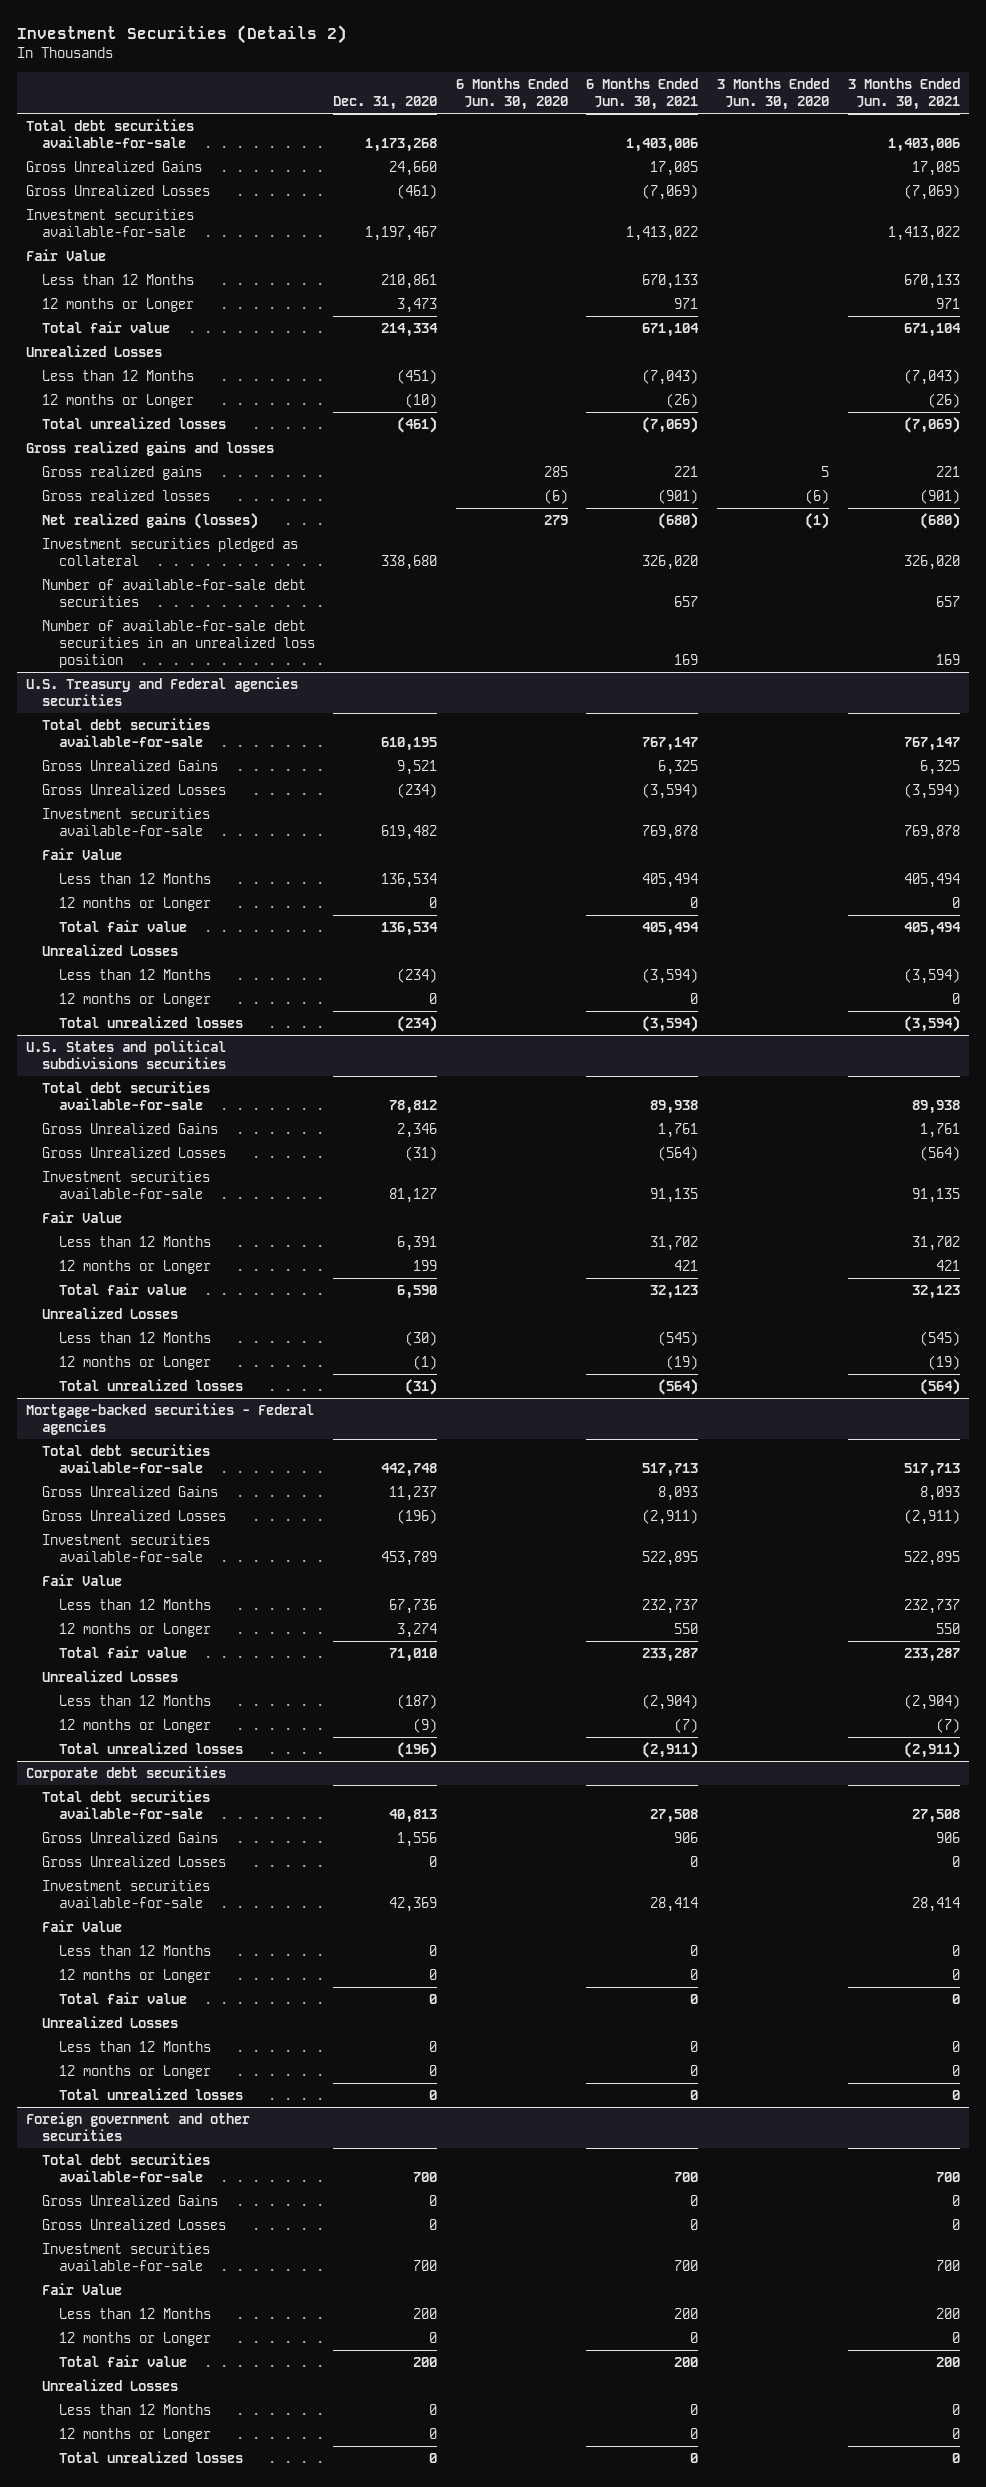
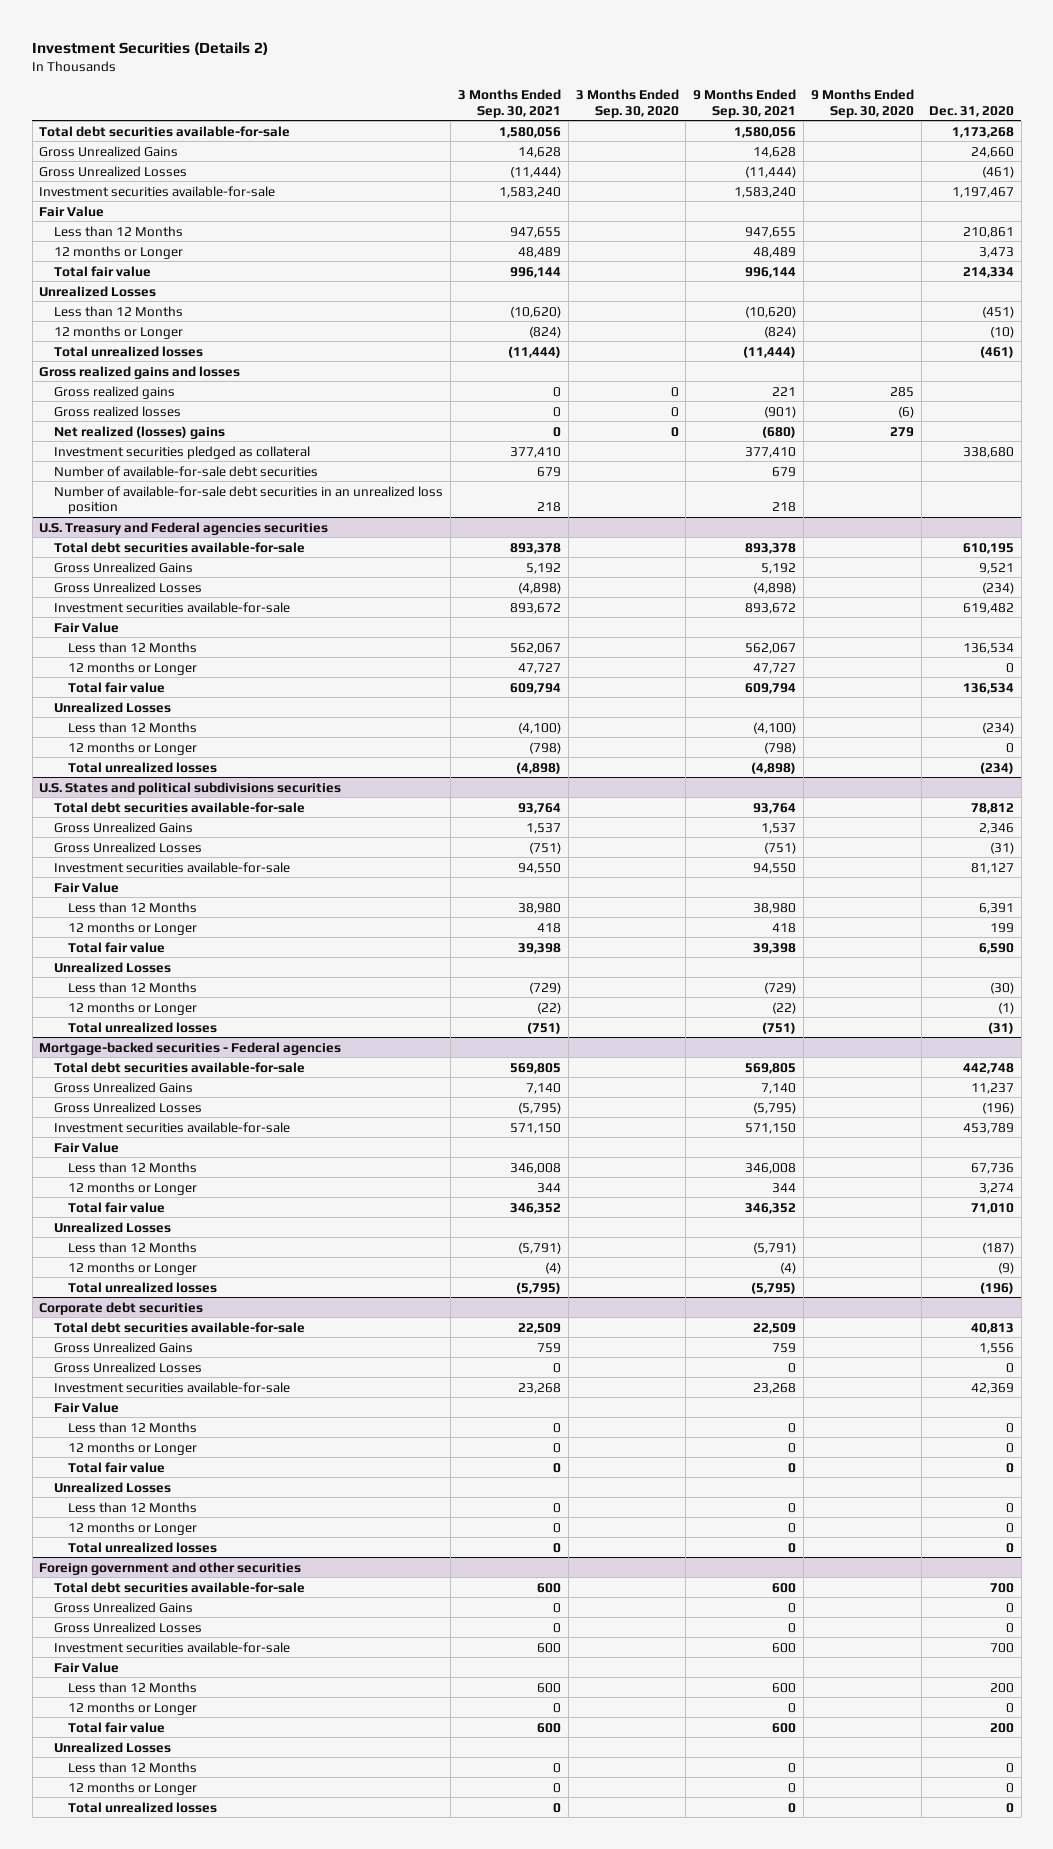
[455,77,568,110] 6 Months Ended Jun. 30, 2020 -> none
[586,77,699,110] 6 Months Ended Jun. 30, 2021 -> none
[716,77,829,110] 3 Months Ended Jun. 30, 2020 -> none
[847,77,960,110] 3 Months Ended Jun. 30, 2021 -> none
none -> [457,89,561,118] 3 Months Ended Sep. 30, 2021
none -> [575,89,679,118] 3 Months Ended Sep. 30, 2020
none -> [693,89,797,118] 9 Months Ended Sep. 30, 2021
none -> [811,89,915,118] 9 Months Ended Sep. 30, 2020
[42,513,259,530] Net realized gains (losses) -> [53,425,225,439] Net realized (losses) gains

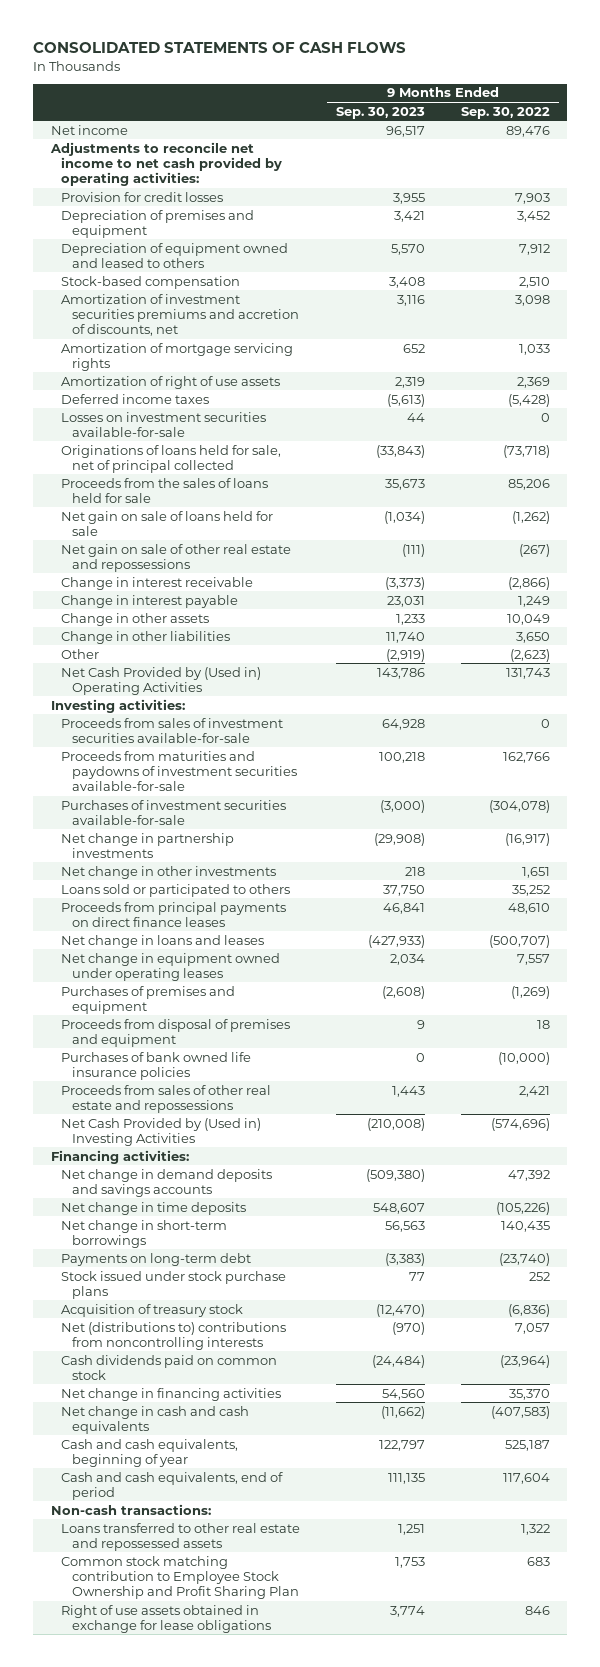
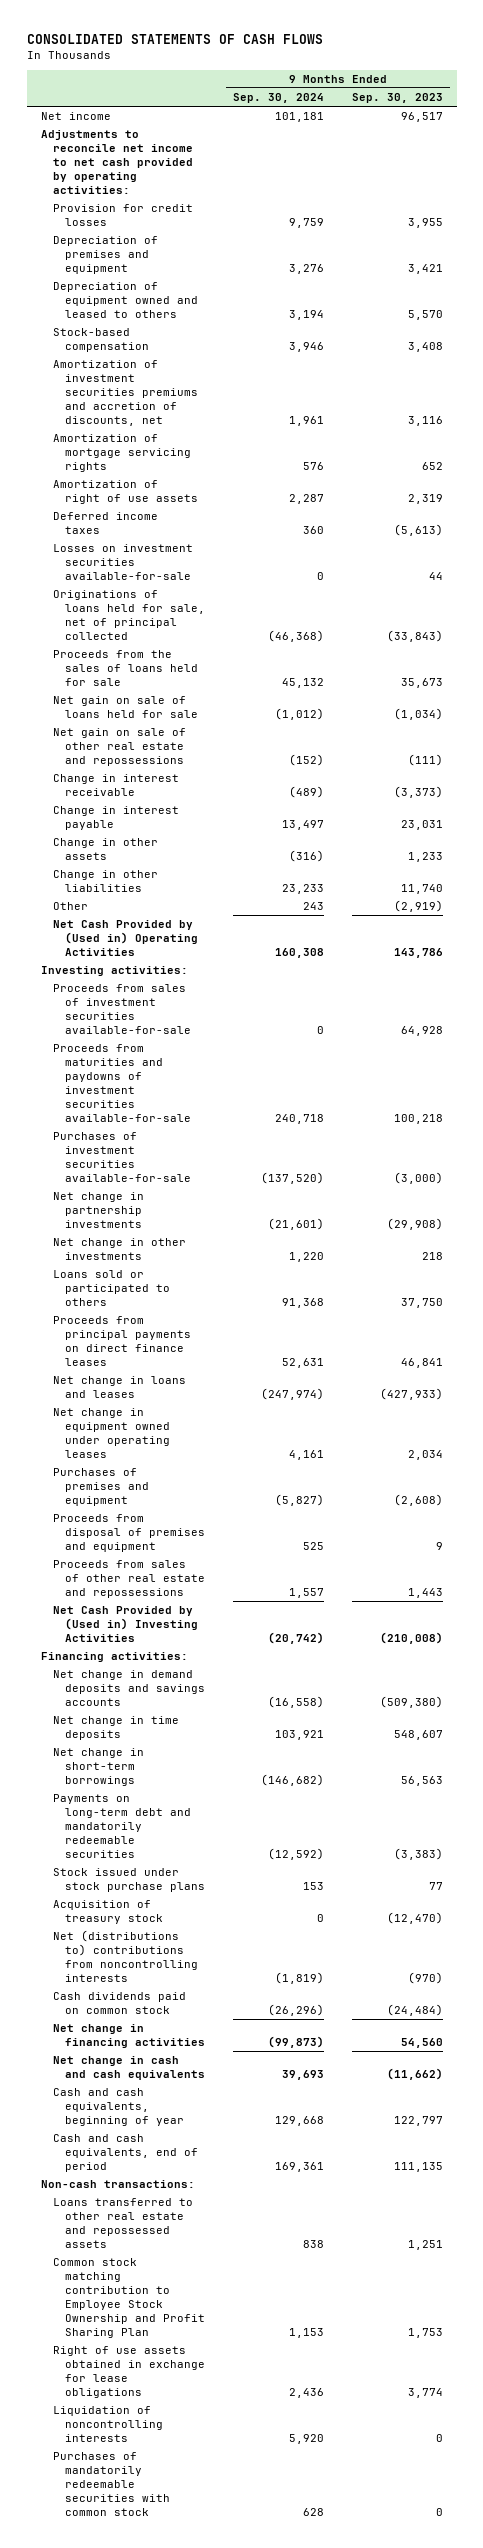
[460,106,550,119] Sep. 30, 2022 -> none
none -> [232,93,324,104] Sep. 30, 2024
[61,1051,252,1080] Purchases of bank owned life insurance policies -> none
[61,1252,252,1266] Payments on long-term debt -> [52,1794,191,1858] Payments on long-term debt and mandatorily redeemable securities
none -> [52,2406,163,2442] Liquidation of noncontrolling interests
none -> [52,2452,170,2516] Purchases of mandatorily redeemable securities with common stock

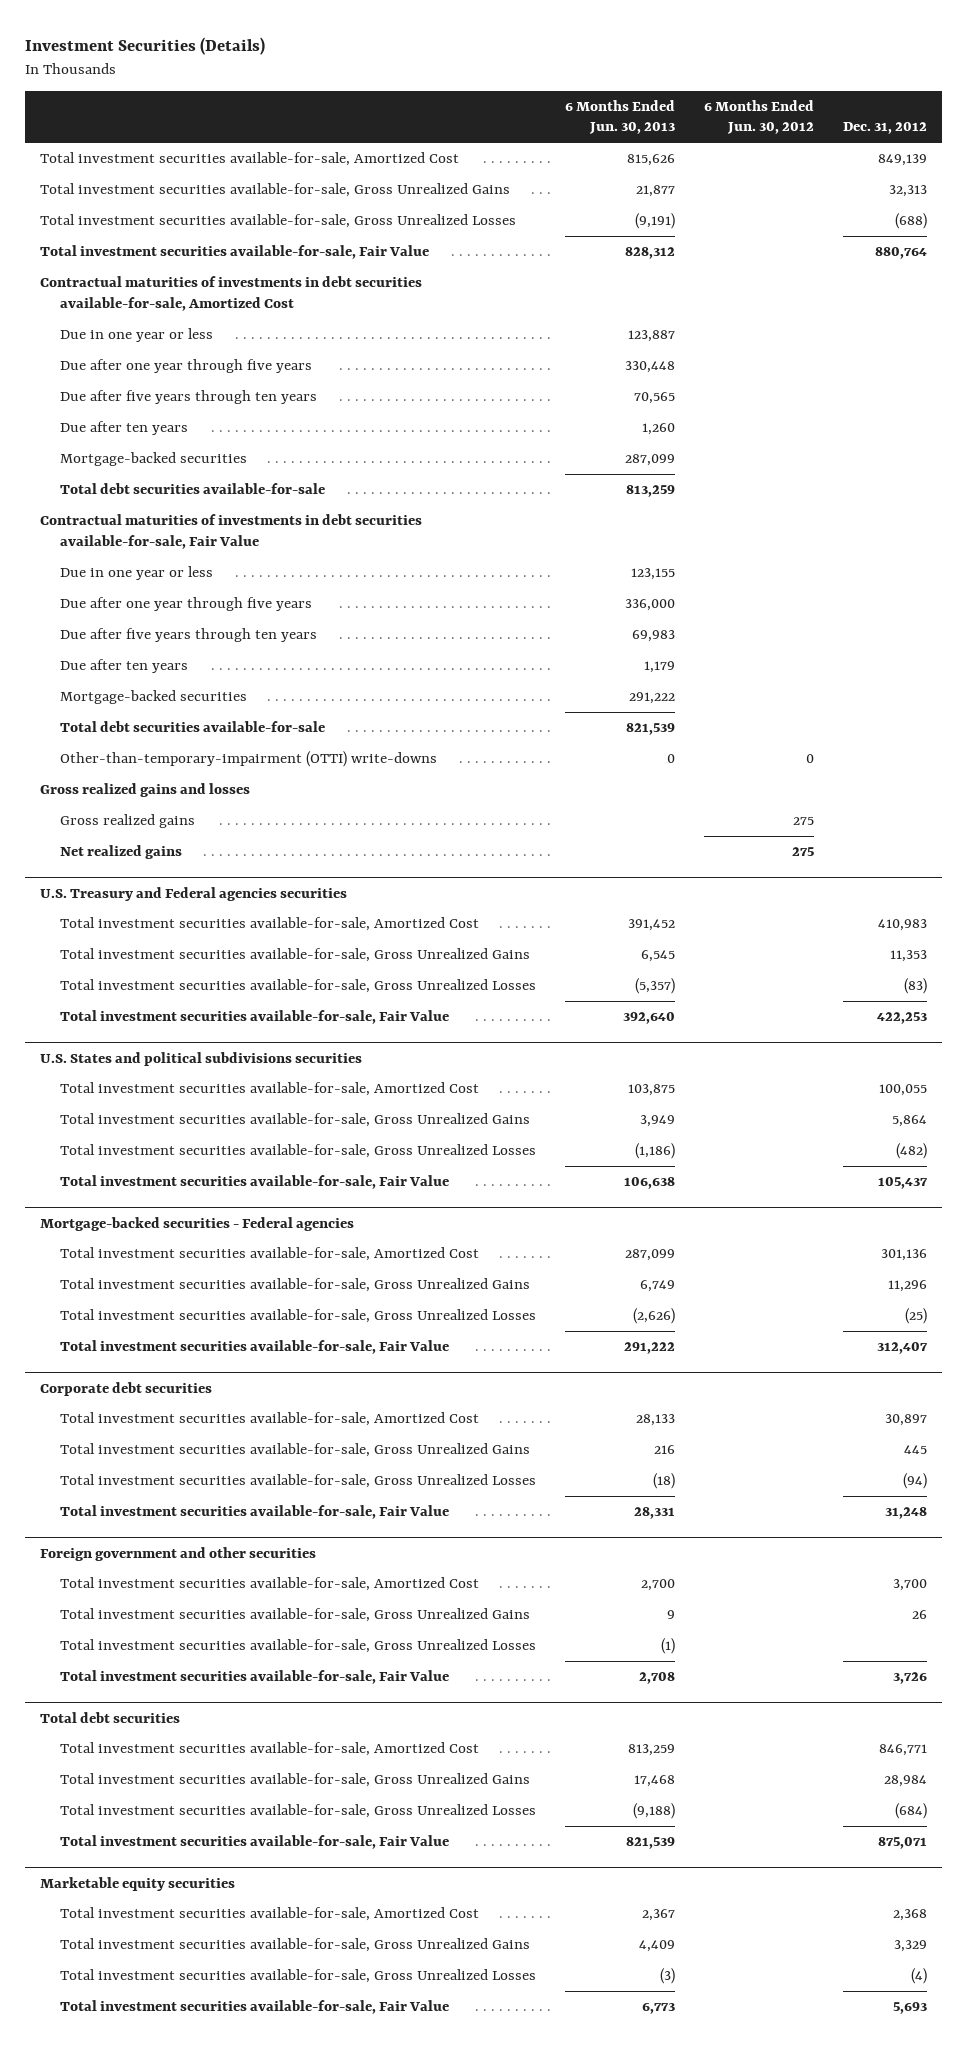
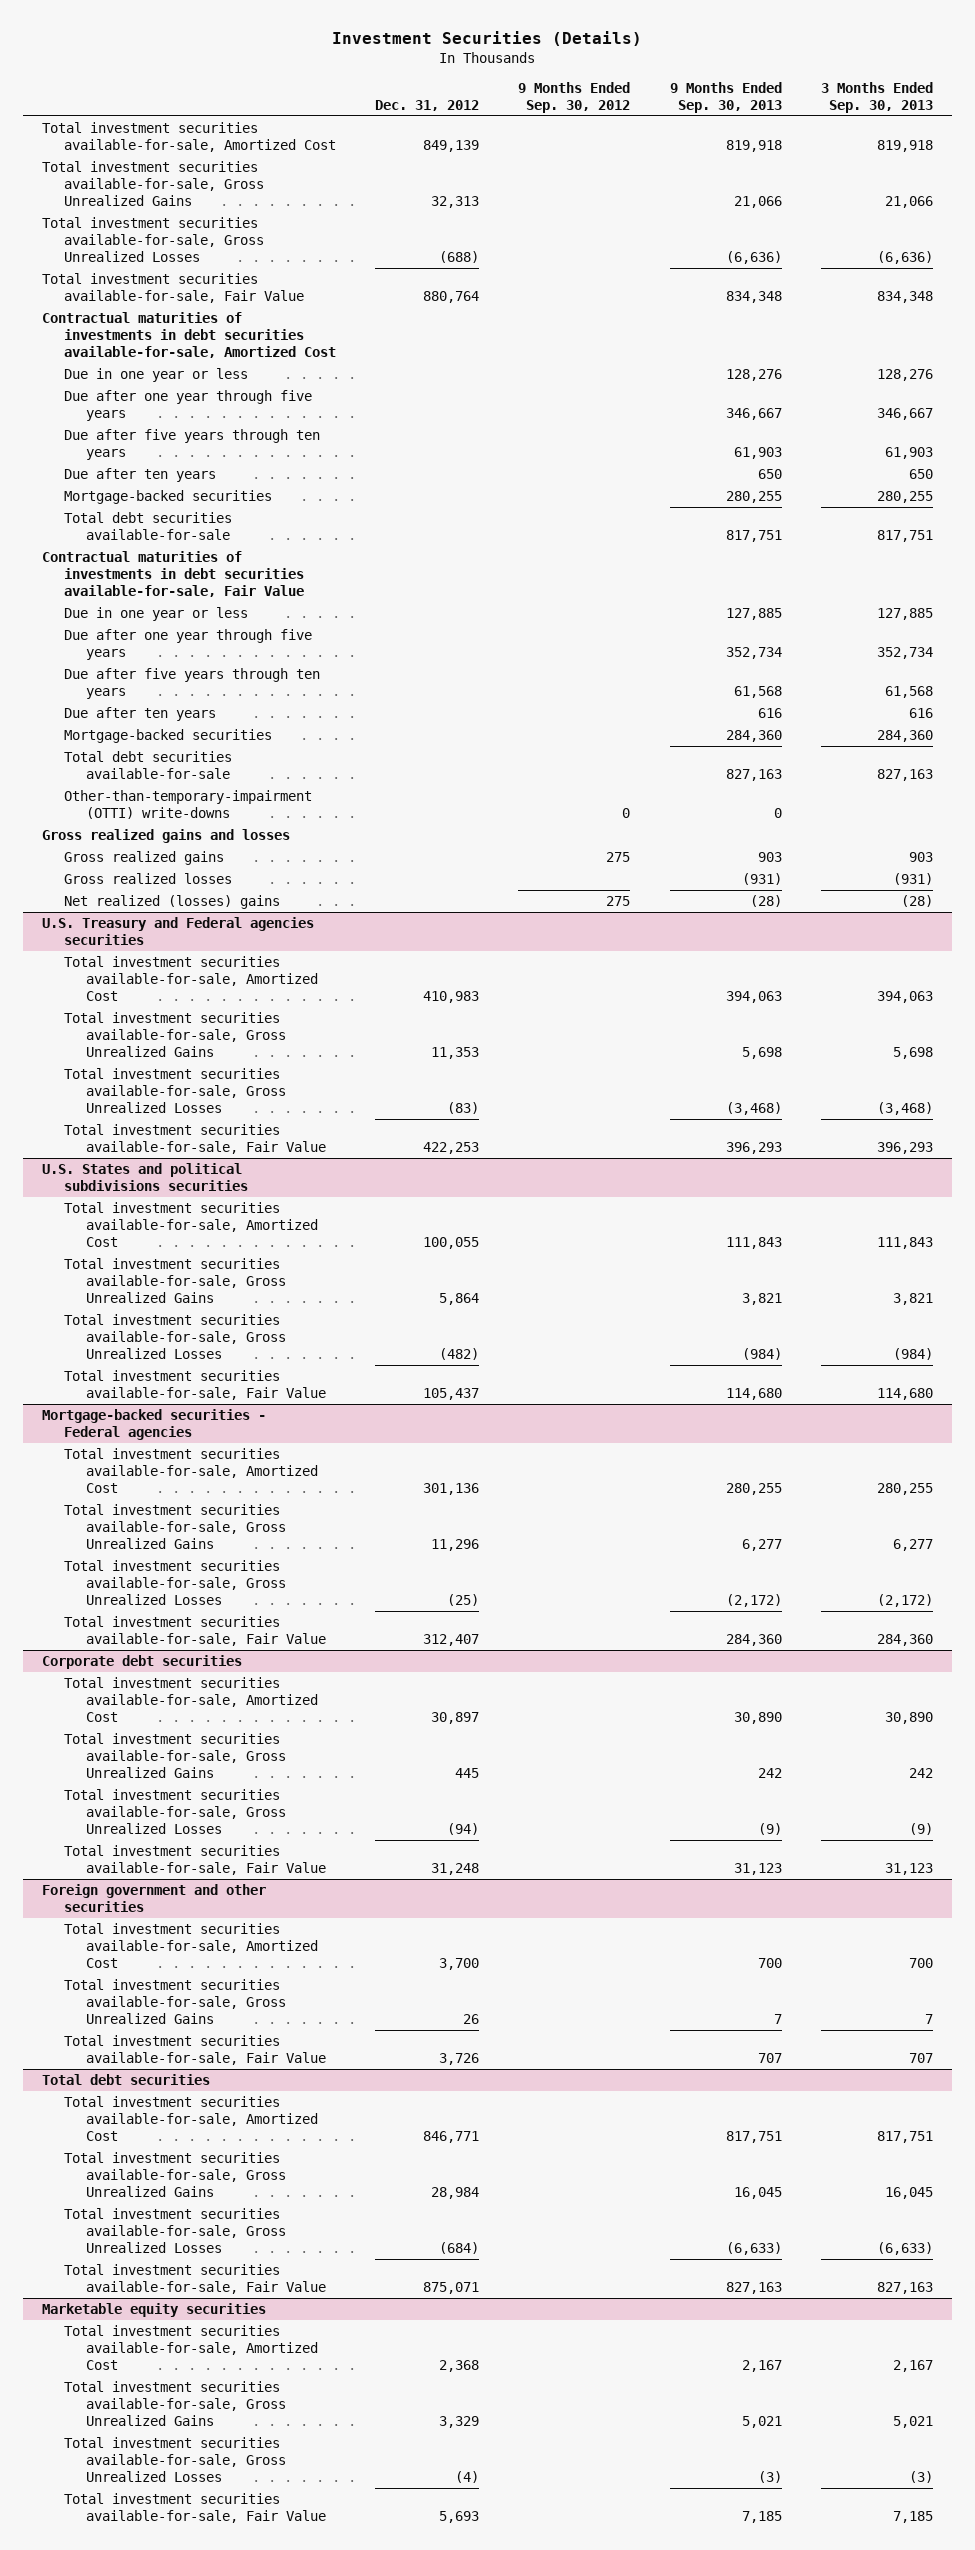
[565,99,676,135] 6 Months Ended Jun. 30, 2013 -> none
[704,99,815,135] 6 Months Ended Jun. 30, 2012 -> none
none -> [518,82,631,113] 9 Months Ended Sep. 30, 2012
none -> [669,82,782,113] 9 Months Ended Sep. 30, 2013
none -> [820,82,933,113] 3 Months Ended Sep. 30, 2013
none -> [64,873,233,885] Gross realized losses
[59,845,182,860] Net realized gains -> [64,895,281,910] Net realized (losses) gains
[59,1639,536,1654] Total investment securities available-for-sale, Gross Unrealized Losses -> none

